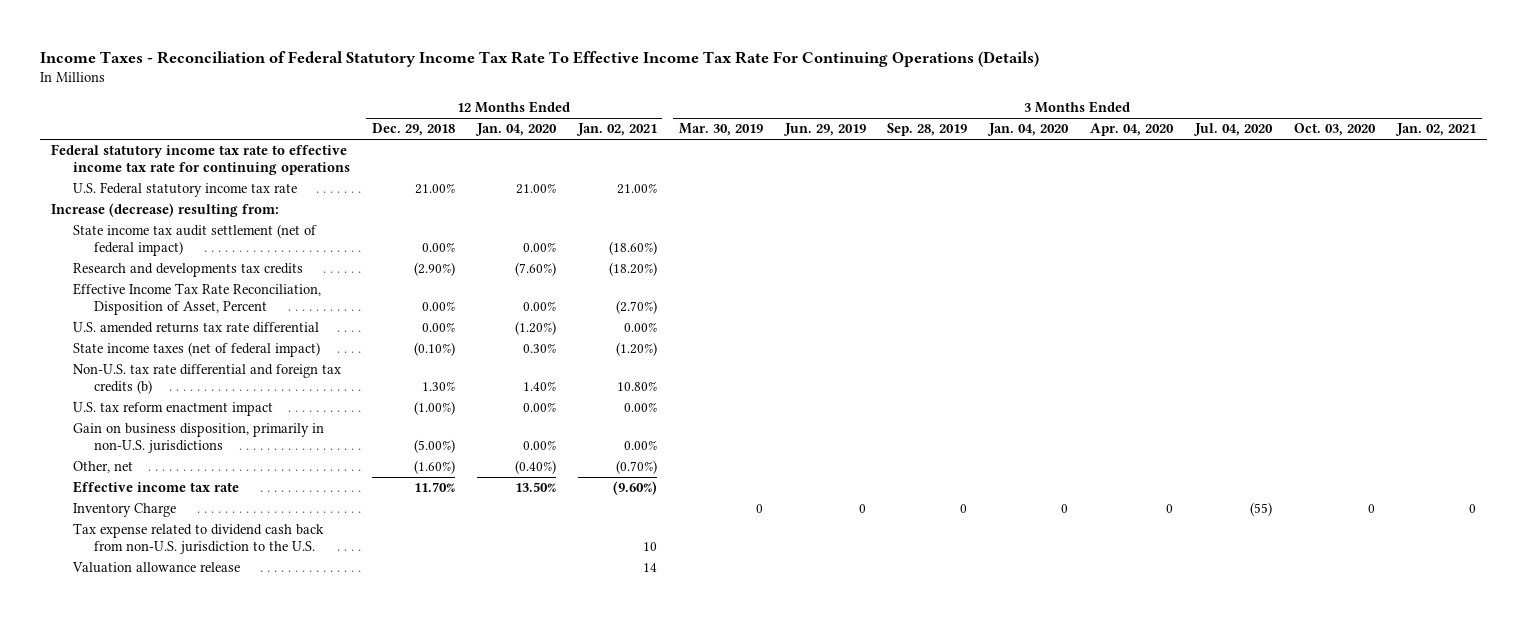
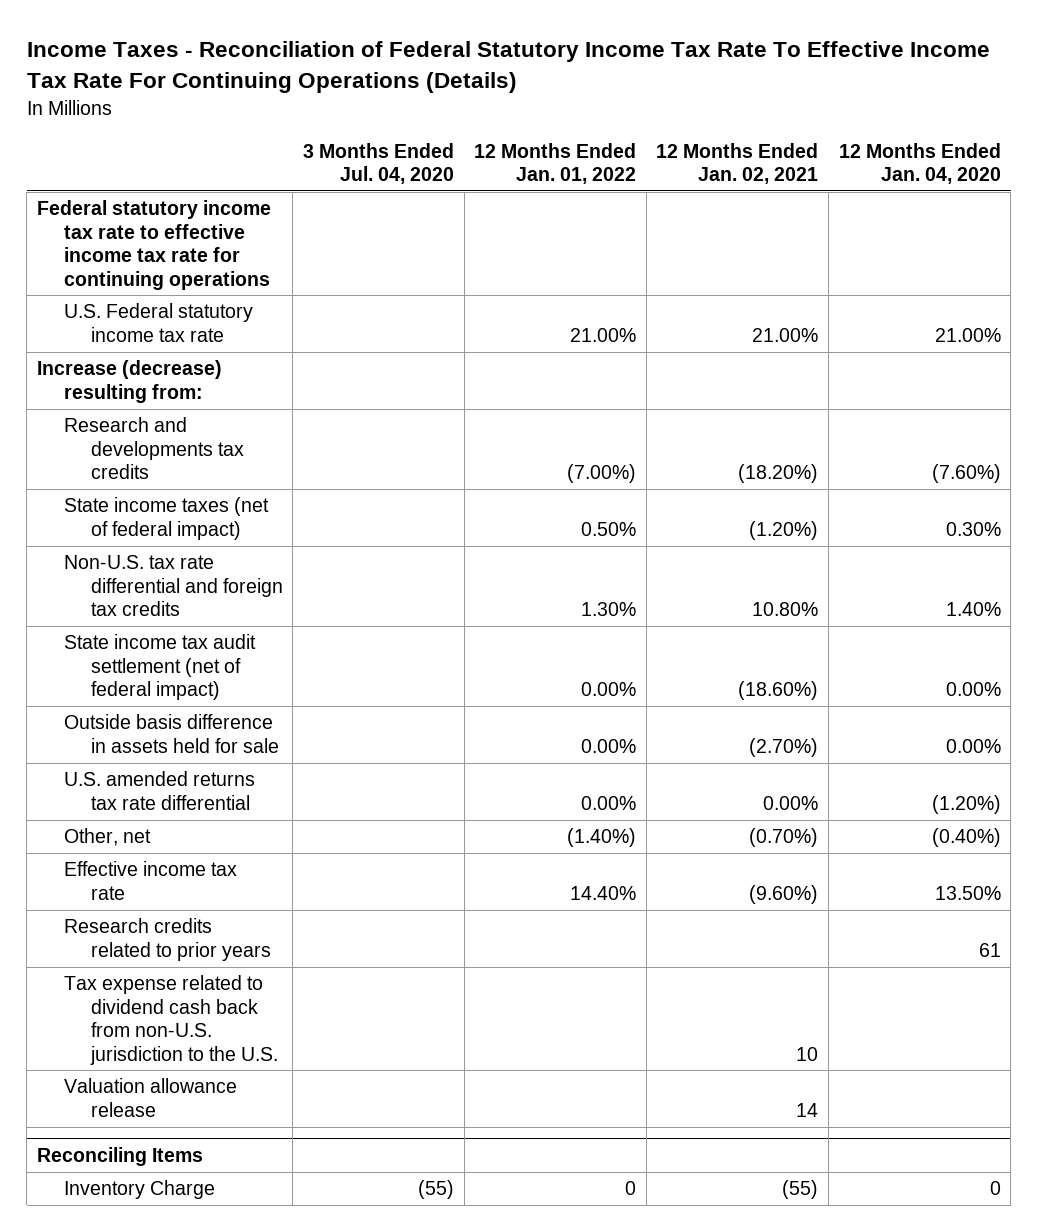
[371,123,455,137] Dec. 29, 2018 -> none
[678,123,763,137] Mar. 30, 2019 -> none
[782,123,866,137] Jun. 29, 2019 -> none
[887,123,968,137] Sep. 28, 2019 -> none
[987,123,1070,137] Jan. 04, 2020 -> none
[1090,123,1175,137] Apr. 04, 2020 -> none
[1294,123,1377,137] Oct. 03, 2020 -> none
[1395,123,1477,137] Jan. 02, 2021 -> none
none -> [474,142,637,185] 12 Months Ended Jan. 01, 2022
[72,283,321,315] Effective Income Tax Rate Reconciliation, Disposition of Asset, Percent -> none
[72,402,273,417] U.S. tax reform enactment impact -> none
[72,423,324,453] Gain on business disposition, primarily in non-U.S. jurisdictions -> none
[72,364,341,394] Non-U.S. tax rate differential and foreign tax credits (b) -> [63,555,283,617] Non-U.S. tax rate differential and foreign tax credits
[72,224,317,256] State income tax audit settlement (net of federal impact) -> [63,634,256,701] State income tax audit settlement (net of federal impact)
none -> [63,714,279,753] Outside basis difference in assets held for sale
[72,322,319,334] U.S. amended returns tax rate differential -> [63,771,255,810] U.S. amended returns tax rate differential
[72,503,176,518] Inventory Charge -> none
none -> [63,918,271,961] Research credits related to prior years
none -> [36,1147,203,1167] Reconciling Items
none -> [63,1180,215,1200] Inventory Charge

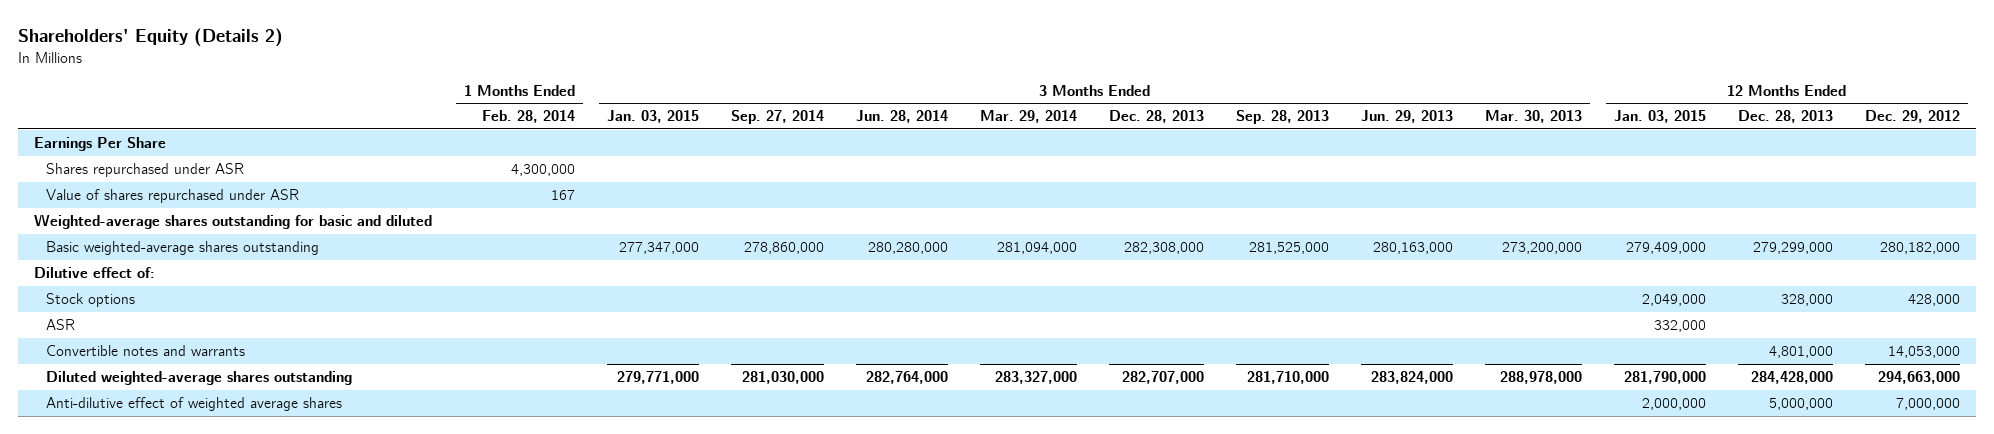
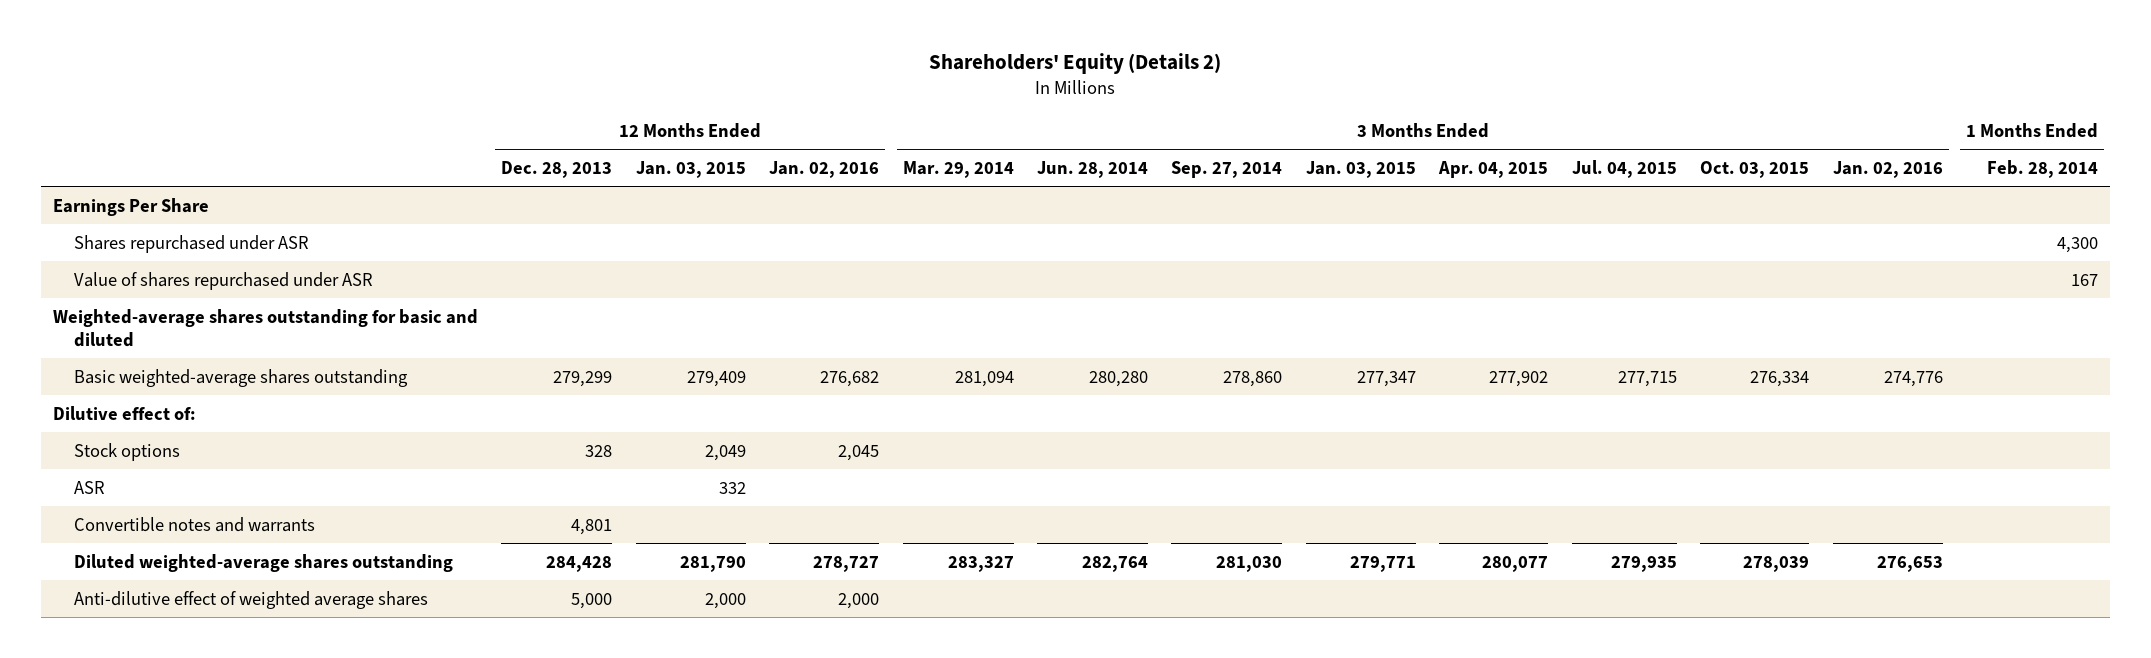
[1109,110,1205,124] Dec. 28, 2013 -> none
[1235,110,1329,125] Sep. 28, 2013 -> none
[1360,110,1453,124] Jun. 29, 2013 -> none
[1484,110,1582,124] Mar. 30, 2013 -> none
[1864,110,1960,124] Dec. 29, 2012 -> none
none -> [769,161,880,179] Jan. 02, 2016
none -> [1438,161,1549,179] Apr. 04, 2015
none -> [1571,160,1677,179] Jul. 04, 2015
none -> [1700,161,1810,179] Oct. 03, 2015
none -> [1832,161,1943,179] Jan. 02, 2016
[511,164,576,177] 4,300,000 -> [2057,236,2099,253] 4,300
[619,242,700,255] 277,347,000 -> [1356,370,1416,387] 277,347
[744,242,825,255] 278,860,000 -> [1223,370,1283,387] 278,860
[868,242,949,255] 280,280,000 -> [1088,370,1148,387] 280,280
[997,242,1078,255] 281,094,000 -> [954,370,1014,387] 281,094
[1625,242,1706,255] 279,409,000 -> [686,370,746,387] 279,409
[1752,242,1833,255] 279,299,000 -> [553,370,613,387] 279,299
[1641,294,1706,307] 2,049,000 -> [704,444,746,461] 2,049
[1780,294,1833,307] 328,000 -> [585,444,613,457] 328
[1653,320,1706,333] 332,000 -> [718,481,746,494] 332
[1768,346,1833,359] 4,801,000 -> [571,518,613,535] 4,801
[617,371,700,385] 279,771,000 -> [1349,555,1416,572] 279,771
[742,371,825,385] 281,030,000 -> [1216,555,1283,572] 281,030
[866,371,949,385] 282,764,000 -> [1081,555,1148,572] 282,764
[995,371,1078,385] 283,327,000 -> [947,555,1014,572] 283,327
[1623,371,1706,385] 281,790,000 -> [679,555,746,572] 281,790
[1750,371,1833,385] 284,428,000 -> [546,555,613,572] 284,428
[1641,398,1706,411] 2,000,000 -> [704,592,746,609] 2,000
[1768,398,1833,411] 5,000,000 -> [571,592,613,609] 5,000

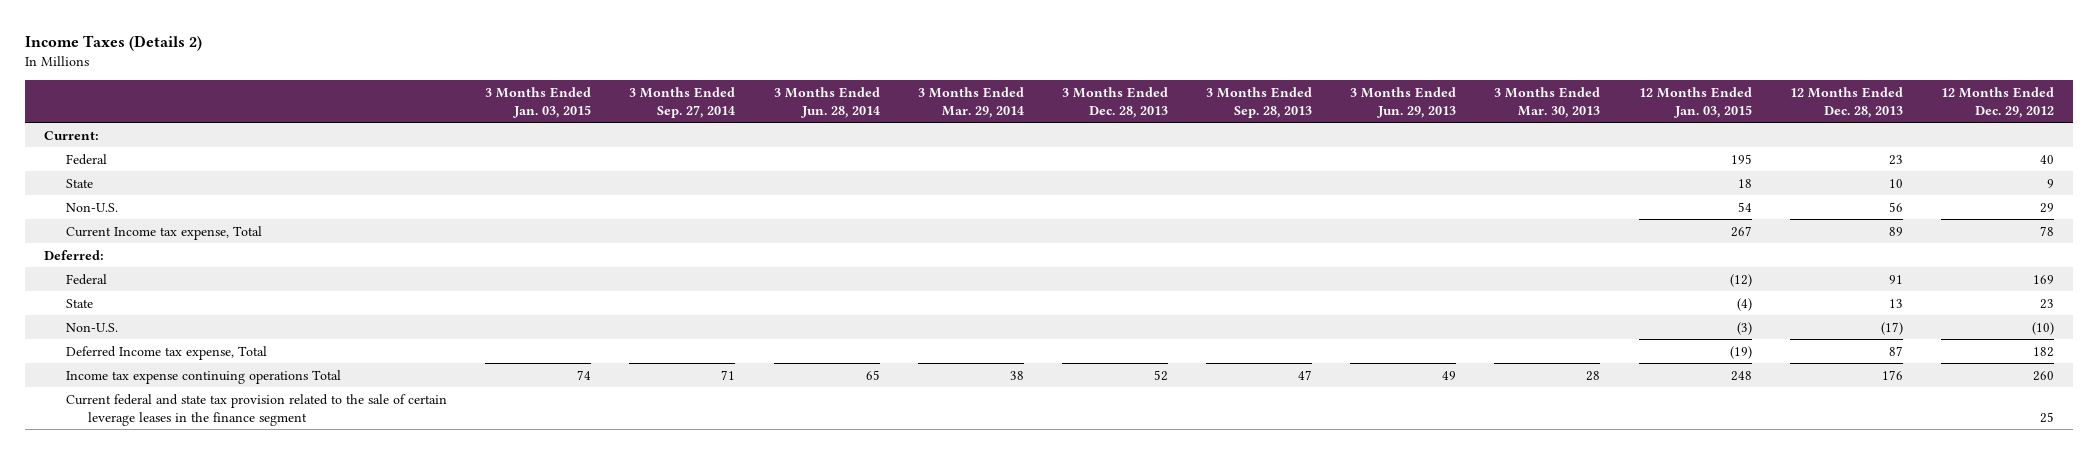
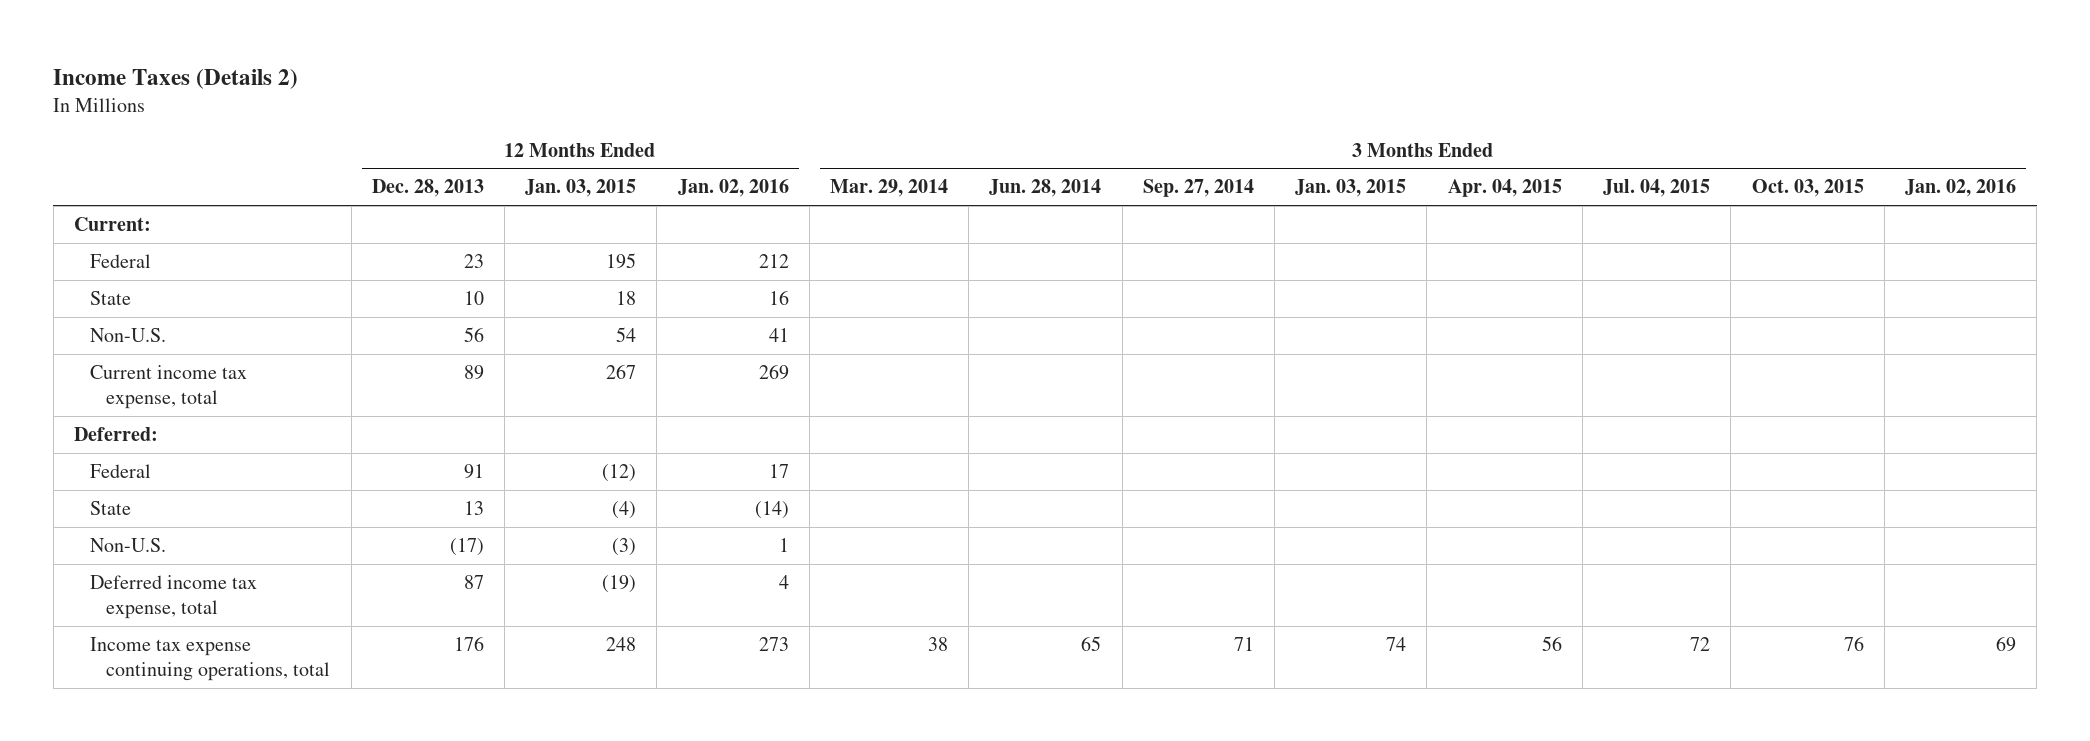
[1061,86,1168,118] 3 Months Ended Dec. 28, 2013 -> none
[1206,86,1313,118] 3 Months Ended Sep. 28, 2013 -> none
[1350,86,1457,118] 3 Months Ended Jun. 29, 2013 -> none
[1494,86,1601,118] 3 Months Ended Mar. 30, 2013 -> none
[1940,86,2054,118] 12 Months Ended Dec. 29, 2012 -> none
none -> [677,179,789,198] Jan. 02, 2016
none -> [1447,179,1562,198] Apr. 04, 2015
none -> [1603,179,1711,198] Jul. 04, 2015
none -> [1751,179,1864,198] Oct. 03, 2015
none -> [1904,179,2016,198] Jan. 02, 2016
[65,225,262,240] Current Income tax expense, Total -> [90,365,248,409] Current income tax expense, total
[65,393,447,426] Current federal and state tax provision related to the sale of certain leverage leases in the finance segment -> none
[65,345,267,360] Deferred Income tax expense, Total -> [90,575,258,619] Deferred income tax expense, total
[65,369,341,384] Income tax expense continuing operations Total -> [90,637,331,681] Income tax expense continuing operations, total

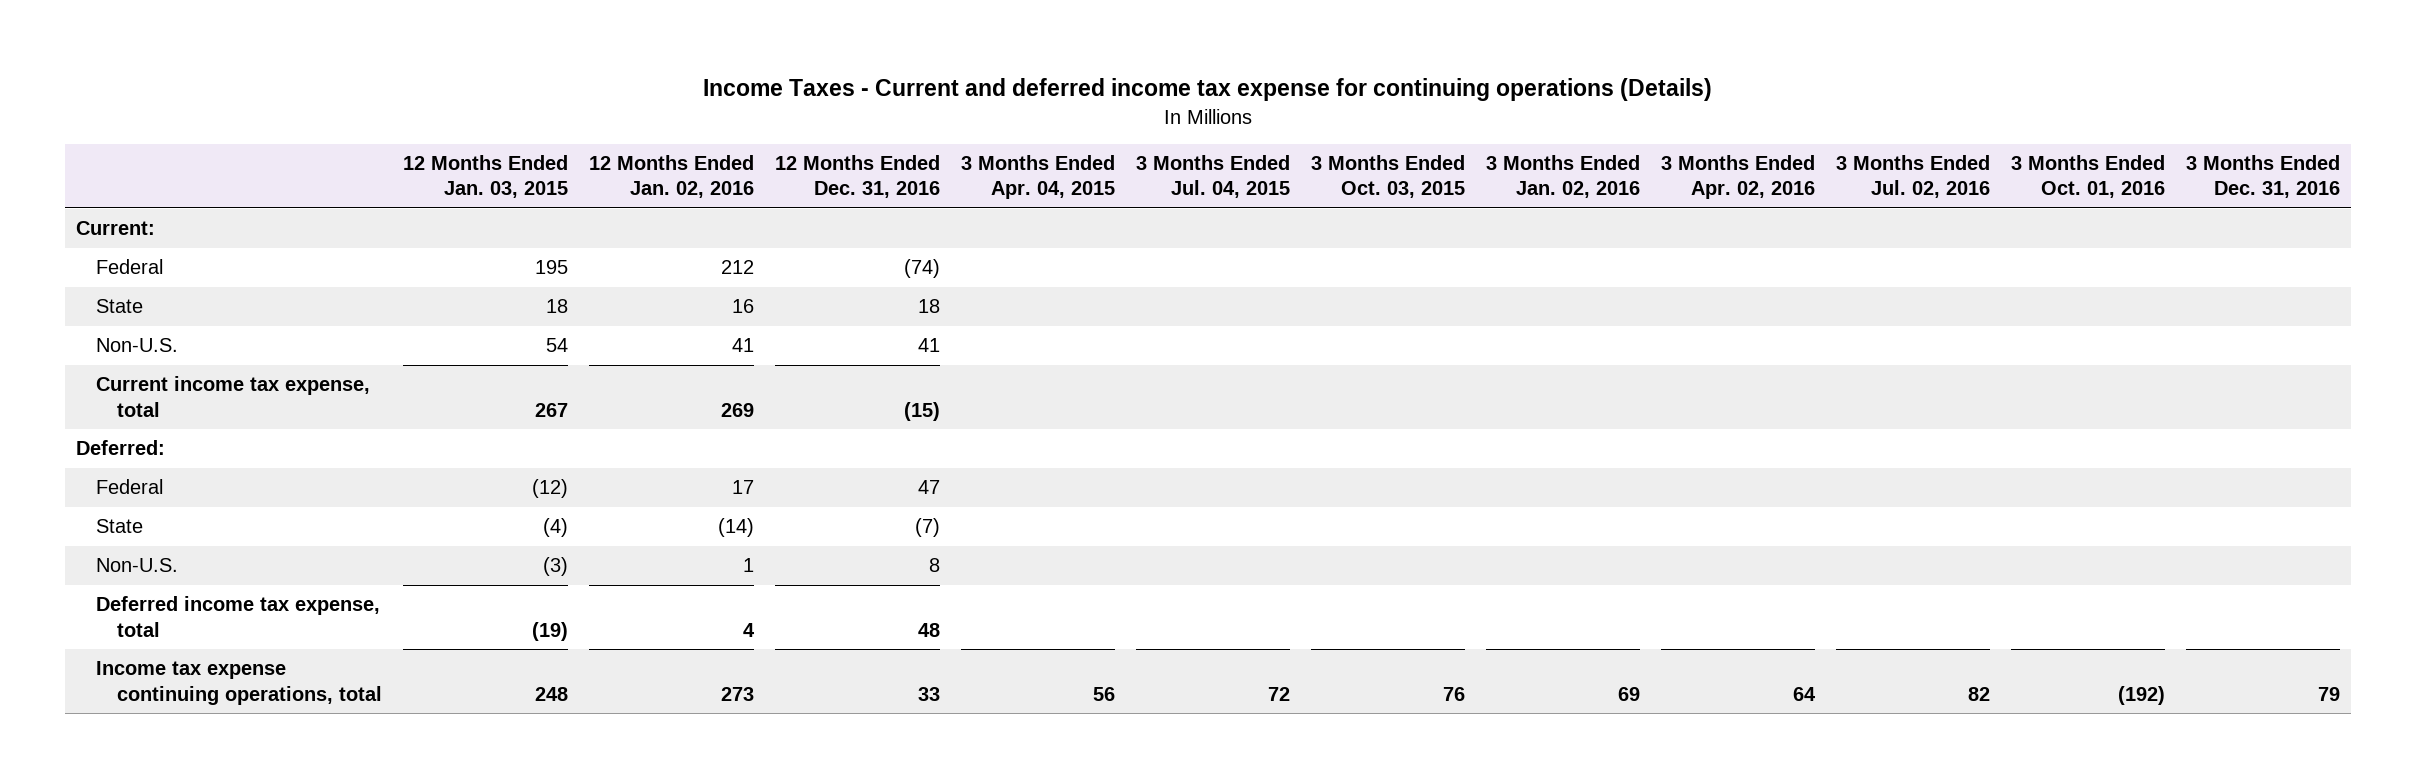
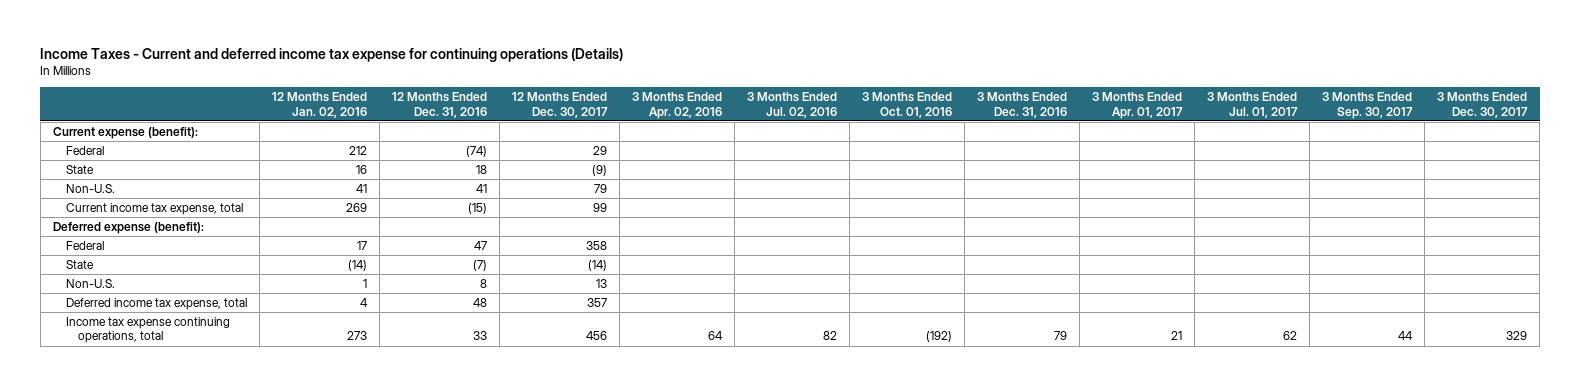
[403,155,569,199] 12 Months Ended Jan. 03, 2015 -> none
[961,155,1116,200] 3 Months Ended Apr. 04, 2015 -> none
[1136,155,1291,199] 3 Months Ended Jul. 04, 2015 -> none
[1311,155,1466,199] 3 Months Ended Oct. 03, 2015 -> none
[1486,155,1641,199] 3 Months Ended Jan. 02, 2016 -> none
none -> [511,92,608,118] 12 Months Ended Dec. 30, 2017
none -> [1092,92,1184,119] 3 Months Ended Apr. 01, 2017
none -> [1207,92,1299,118] 3 Months Ended Jul. 01, 2017
none -> [1322,92,1414,119] 3 Months Ended Sep. 30, 2017
none -> [1437,92,1529,118] 3 Months Ended Dec. 30, 2017
[75,221,155,236] Current: -> [53,126,199,139] Current expense (benefit):
[75,440,165,456] Deferred: -> [53,221,205,234] Deferred expense (benefit):

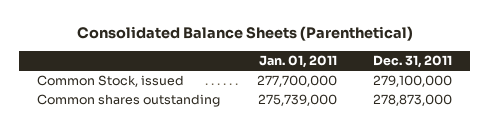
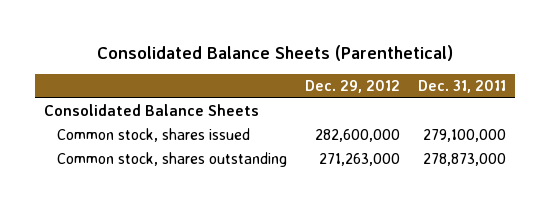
[258,55,337,69] Jan. 01, 2011 -> none
none -> [305,80,401,94] Dec. 29, 2012
none -> [43,103,259,116] Consolidated Balance Sheets
[37,75,185,88] Common Stock, issued -> [57,127,251,142] Common stock, shares issued
[37,94,221,108] Common shares outstanding -> [57,151,288,167] Common stock, shares outstanding

